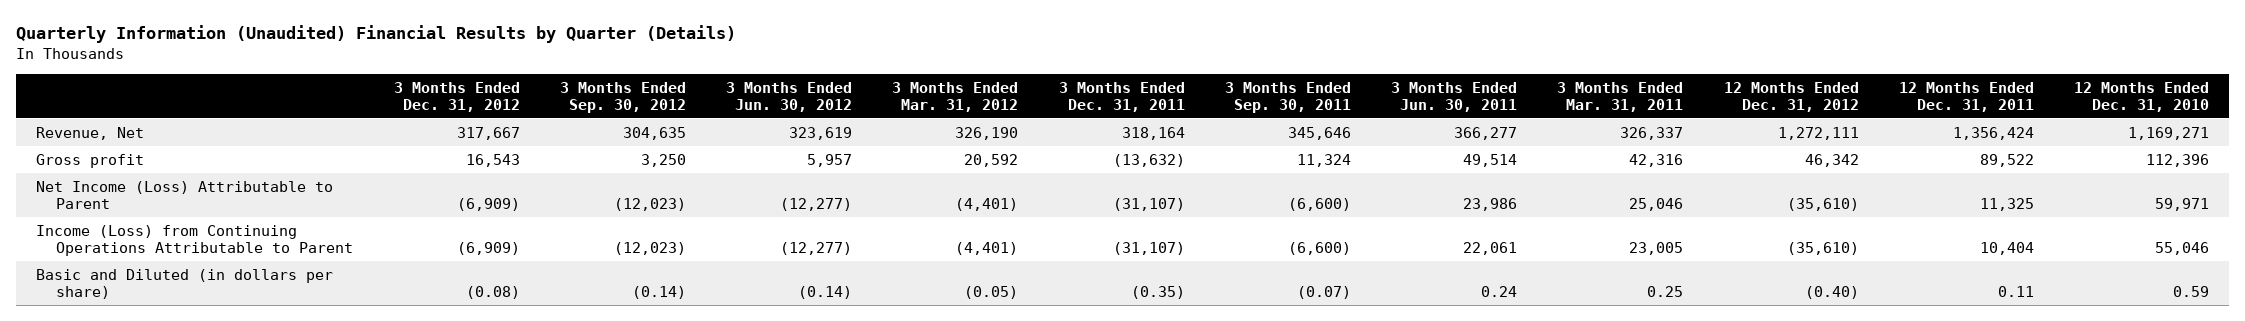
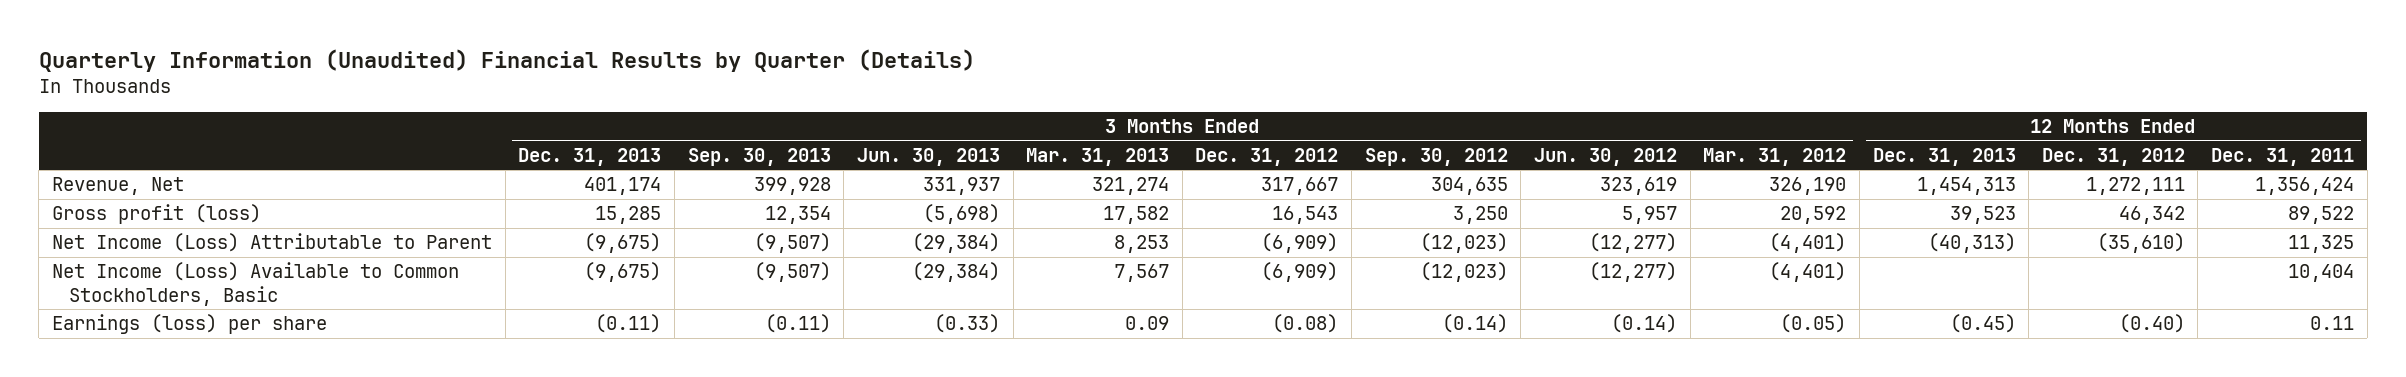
[1058,81,1185,112] 3 Months Ended Dec. 31, 2011 -> none
[1224,81,1351,113] 3 Months Ended Sep. 30, 2011 -> none
[1391,81,1518,112] 3 Months Ended Jun. 30, 2011 -> none
[1557,81,1684,112] 3 Months Ended Mar. 31, 2011 -> none
[2074,81,2210,112] 12 Months Ended Dec. 31, 2010 -> none
none -> [518,147,662,166] Dec. 31, 2013
none -> [687,147,831,166] Sep. 30, 2013
none -> [856,147,1000,166] Jun. 30, 2013
none -> [1026,147,1170,166] Mar. 31, 2013
none -> [1872,147,2016,166] Dec. 31, 2013
[36,153,145,168] Gross profit -> [52,204,262,225] Gross profit (loss)
[36,224,354,257] Income (Loss) from Continuing Operations Attributable to Parent -> none
none -> [52,262,460,306] Net Income (Loss) Available to Common Stockholders, Basic
[36,268,334,300] Basic and Diluted (in dollars per share) -> [52,314,328,335] Earnings (loss) per share

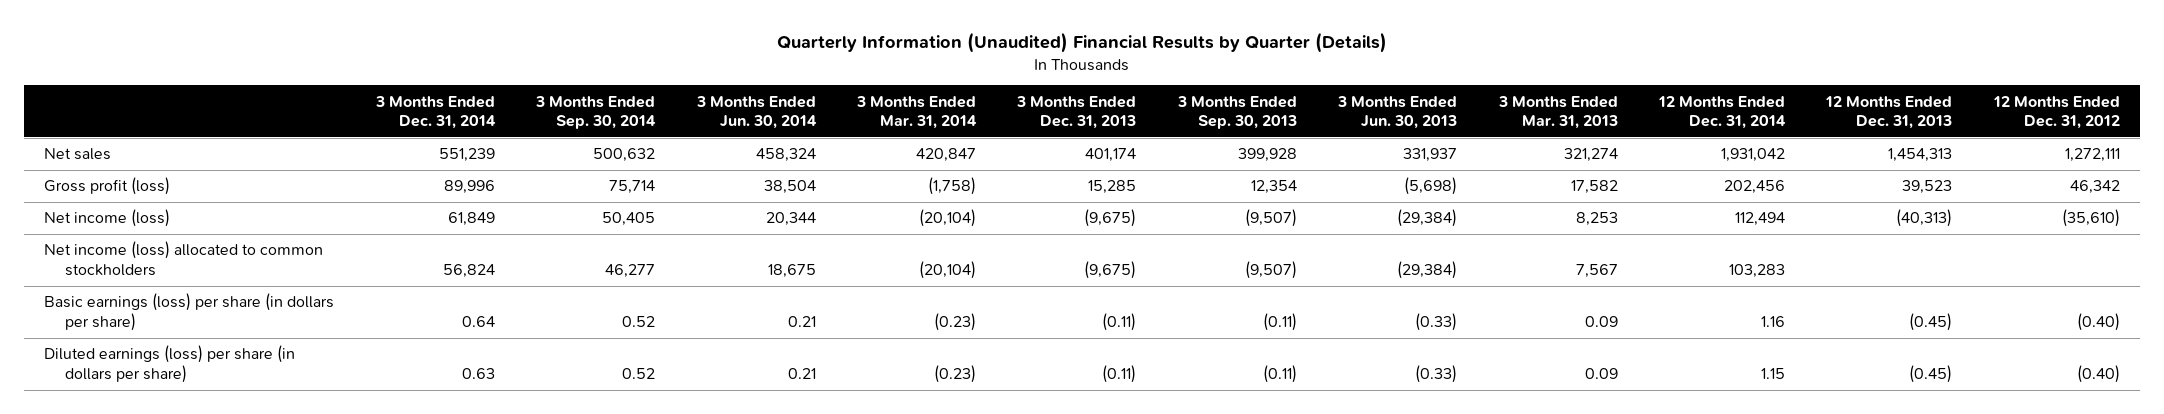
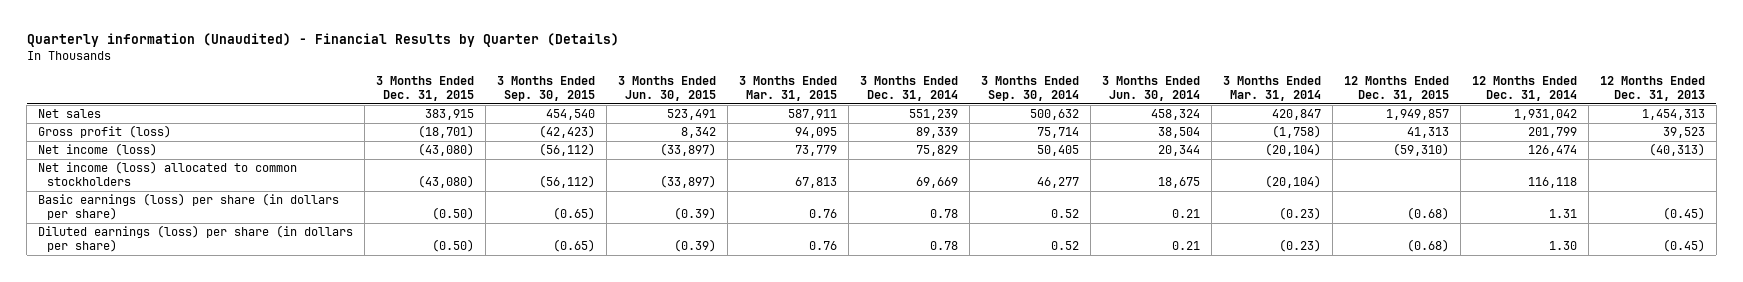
[777,32,1388,54] Quarterly Information (Unaudited) Financial Results by Quarter (Details) -> [26,33,619,48] Quarterly information (Unaudited) - Financial Results by Quarter (Details)
[1016,95,1137,130] 3 Months Ended Dec. 31, 2013 -> none
[1176,95,1297,130] 3 Months Ended Sep. 30, 2013 -> none
[1337,95,1458,130] 3 Months Ended Jun. 30, 2013 -> none
[1497,95,1618,130] 3 Months Ended Mar. 31, 2013 -> none
[1992,95,2120,130] 12 Months Ended Dec. 31, 2012 -> none
none -> [376,75,475,101] 3 Months Ended Dec. 31, 2015
none -> [496,75,595,101] 3 Months Ended Sep. 30, 2015
none -> [617,75,716,101] 3 Months Ended Jun. 30, 2015
none -> [738,75,837,101] 3 Months Ended Mar. 31, 2015
none -> [1343,75,1449,101] 12 Months Ended Dec. 31, 2015
[443,180,495,195] 89,996 -> [915,127,958,139] 89,339
[1723,180,1785,195] 202,456 -> [1527,127,1577,139] 201,799
[447,212,495,227] 61,849 -> [915,145,958,157] 75,829
[1734,212,1785,227] 112,494 -> [1527,145,1577,157] 126,474
[442,263,495,278] 56,824 -> [915,177,958,189] 69,669
[1728,263,1785,278] 103,283 -> [1527,177,1577,189] 116,118
[461,315,495,327] 0.64 -> [929,209,958,219] 0.78
[1760,315,1785,327] 1.16 -> [1548,209,1577,219] 1.31
[461,367,495,379] 0.63 -> [929,241,958,251] 0.78
[1760,367,1785,379] 1.15 -> [1548,241,1577,251] 1.30

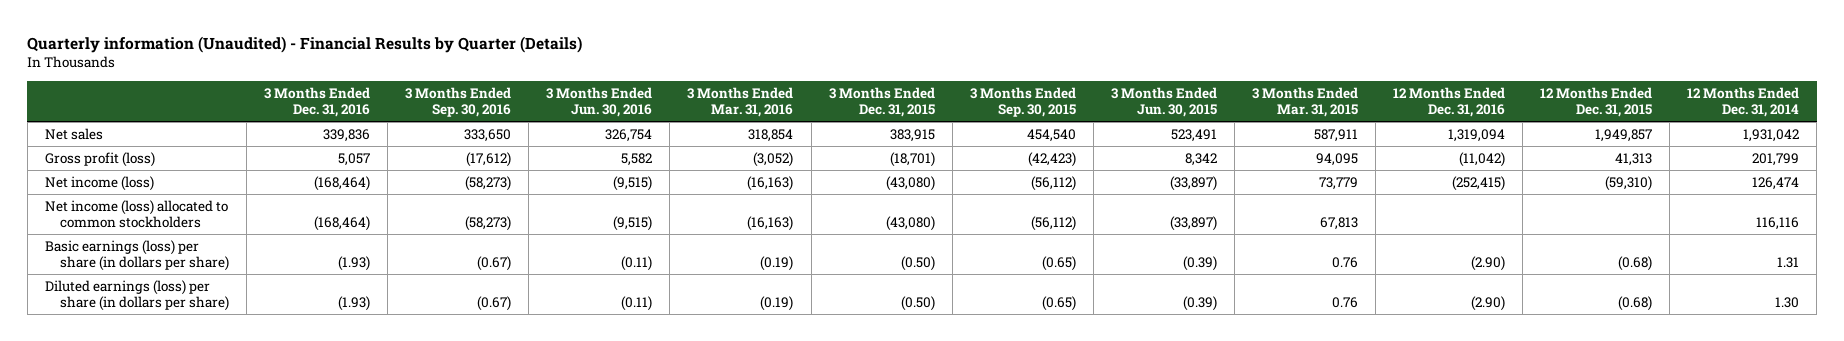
[859,75,958,101] 3 Months Ended Dec. 31, 2014 -> none
[980,75,1079,101] 3 Months Ended Sep. 30, 2014 -> none
[1101,75,1200,101] 3 Months Ended Jun. 30, 2014 -> none
[1222,75,1321,101] 3 Months Ended Mar. 31, 2014 -> none
[1599,75,1705,101] 12 Months Ended Dec. 31, 2013 -> none
none -> [264,86,371,117] 3 Months Ended Dec. 31, 2016
none -> [405,86,512,117] 3 Months Ended Sep. 30, 2016
none -> [546,86,653,117] 3 Months Ended Jun. 30, 2016
none -> [687,86,794,117] 3 Months Ended Mar. 31, 2016
none -> [1392,86,1505,117] 12 Months Ended Dec. 31, 2016
[1527,177,1577,189] 116,118 -> [1756,217,1800,231] 116,116

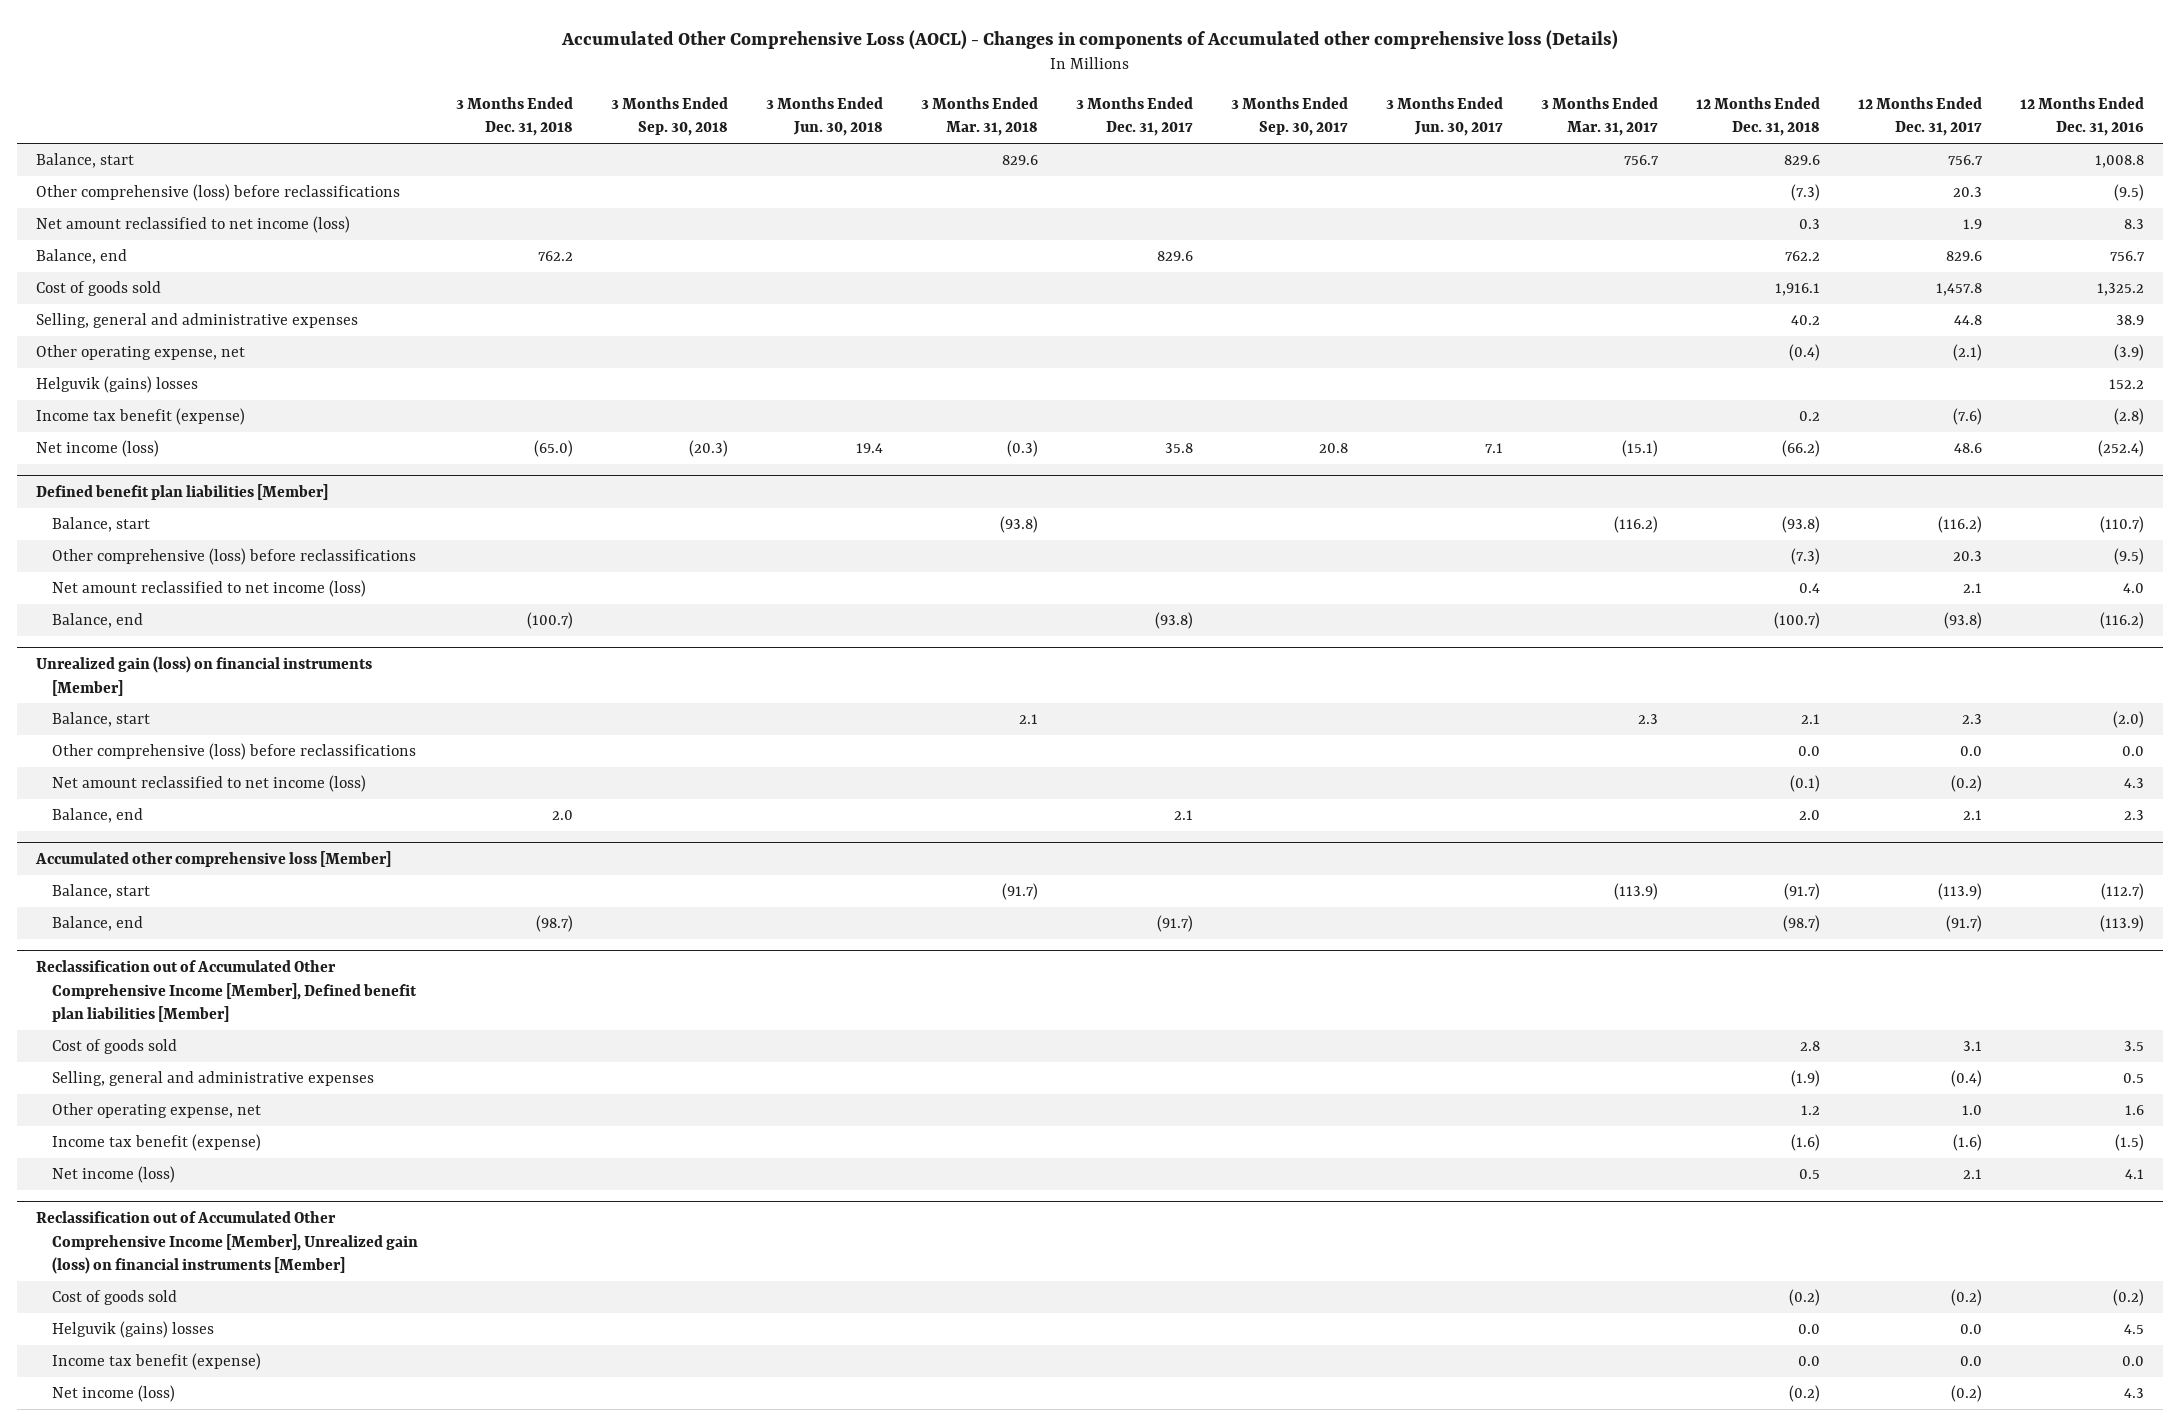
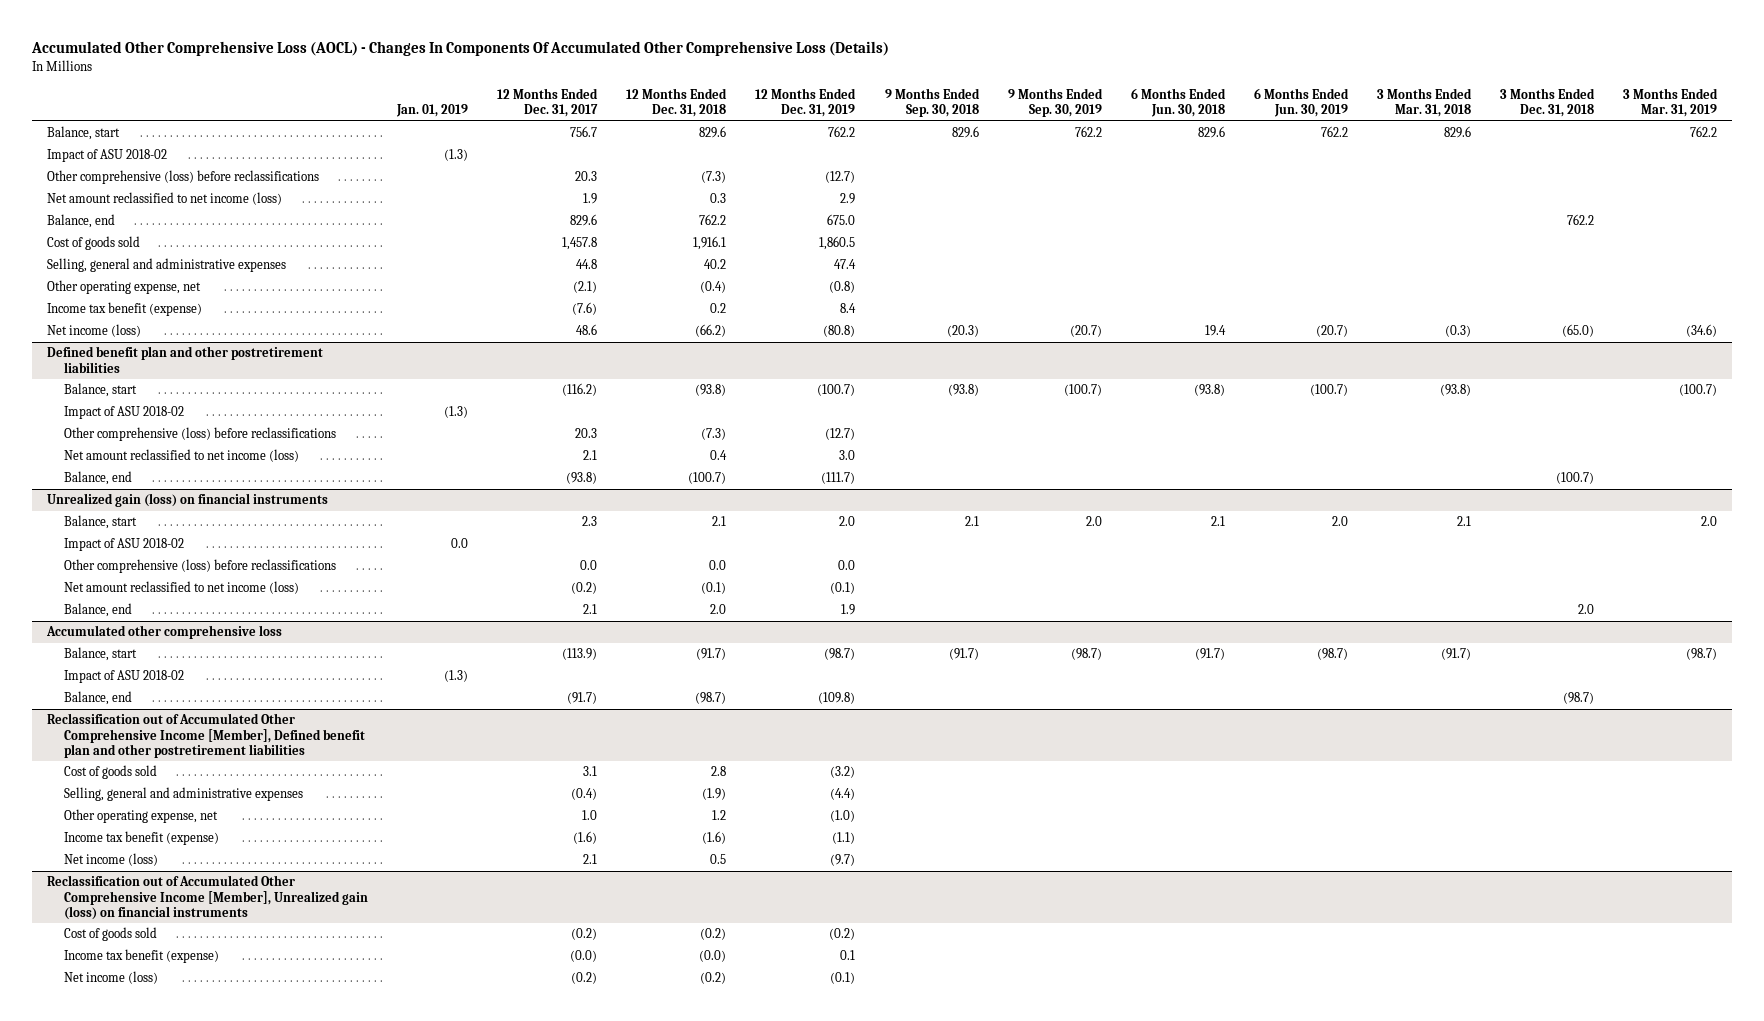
[561,29,1619,50] Accumulated Other Comprehensive Loss (AOCL) - Changes in components of Accumulated other comprehensive loss (Details) -> [31,40,890,56] Accumulated Other Comprehensive Loss (AOCL) - Changes In Components Of Accumulated Other Comprehensive Loss (Details)
[611,97,729,137] 3 Months Ended Sep. 30, 2018 -> none
[766,97,884,137] 3 Months Ended Jun. 30, 2018 -> none
[1076,97,1194,137] 3 Months Ended Dec. 31, 2017 -> none
[1231,97,1349,137] 3 Months Ended Sep. 30, 2017 -> none
[1386,97,1504,137] 3 Months Ended Jun. 30, 2017 -> none
[1541,97,1659,137] 3 Months Ended Mar. 31, 2017 -> none
[2020,97,2145,137] 12 Months Ended Dec. 31, 2016 -> none
none -> [396,104,469,118] Jan. 01, 2019
none -> [755,88,857,118] 12 Months Ended Dec. 31, 2019
none -> [884,88,980,118] 9 Months Ended Sep. 30, 2018
none -> [1007,88,1103,118] 9 Months Ended Sep. 30, 2019
none -> [1130,88,1226,118] 6 Months Ended Jun. 30, 2018
none -> [1253,88,1349,118] 6 Months Ended Jun. 30, 2019
none -> [1623,88,1719,118] 3 Months Ended Mar. 31, 2019
none -> [47,149,168,163] Impact of ASU 2018-02
[35,376,198,394] Helguvik (gains) losses -> none
[35,484,328,501] Defined benefit plan liabilities [Member] -> [47,346,324,373] Defined benefit plan and other postretirement liabilities
none -> [64,406,185,420] Impact of ASU 2018-02
[35,656,372,696] Unrealized gain (loss) on financial instruments [Member] -> [47,493,329,508] Unrealized gain (loss) on financial instruments
none -> [64,538,185,552] Impact of ASU 2018-02
[34,851,391,868] Accumulated other comprehensive loss [Member] -> [46,625,283,640] Accumulated other comprehensive loss
none -> [64,670,185,684] Impact of ASU 2018-02
[35,960,418,1022] Reclassification out of Accumulated Other Comprehensive Income [Member], Defined benefit plan liabilities [Member] -> [47,713,366,758] Reclassification out of Accumulated Other Comprehensive Income [Member], Defined benefit plan and other postretirement liabilities
[35,1211,419,1274] Reclassification out of Accumulated Other Comprehensive Income [Member], Unrealized gain (loss) on financial instruments [Member] -> [47,875,369,920] Reclassification out of Accumulated Other Comprehensive Income [Member], Unrealized gain (loss) on financial instruments
[52,1321,215,1339] Helguvik (gains) losses -> none
[1798,1356,1821,1367] 0.0 -> [699,950,727,963] (0.0)
[1960,1356,1983,1367] 0.0 -> [570,950,598,963] (0.0)

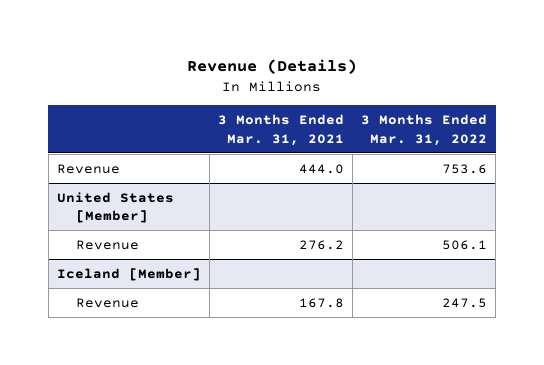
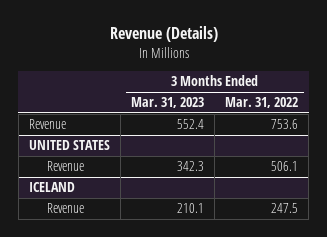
[217,114,344,146] 3 Months Ended Mar. 31, 2021 -> none
none -> [131,97,205,109] Mar. 31, 2023
[56,192,174,224] United States [Member] -> [28,140,110,151] UNITED STATES
[56,268,201,282] Iceland [Member] -> [28,182,75,193] ICELAND

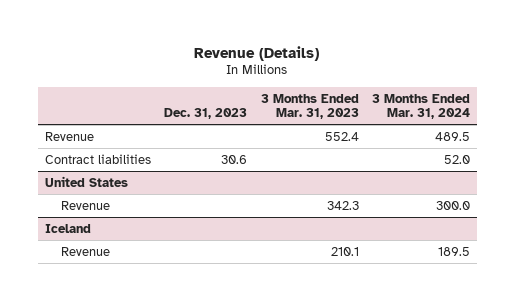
[225,97,299,109] Mar. 31, 2022 -> none
none -> [164,108,248,120] Dec. 31, 2023
none -> [371,93,470,120] 3 Months Ended Mar. 31, 2024
none -> [44,153,151,164] Contract liabilities
[28,140,110,151] UNITED STATES -> [44,175,128,187] United States
[28,182,75,193] ICELAND -> [44,223,91,233] Iceland

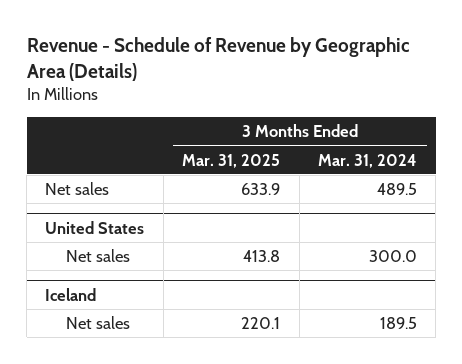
[194,45,320,61] Revenue (Details) -> [26,37,410,82] Revenue - Schedule of Revenue by Geographic Area (Details)
[164,108,248,120] Dec. 31, 2023 -> none
[260,93,359,120] 3 Months Ended Mar. 31, 2023 -> none
none -> [182,153,281,168] Mar. 31, 2025
[44,153,151,164] Contract liabilities -> none
[44,131,94,141] Revenue -> [45,182,110,196] Net sales
[61,200,111,210] Revenue -> [66,249,131,263] Net sales
[61,246,111,256] Revenue -> [66,316,131,330] Net sales

